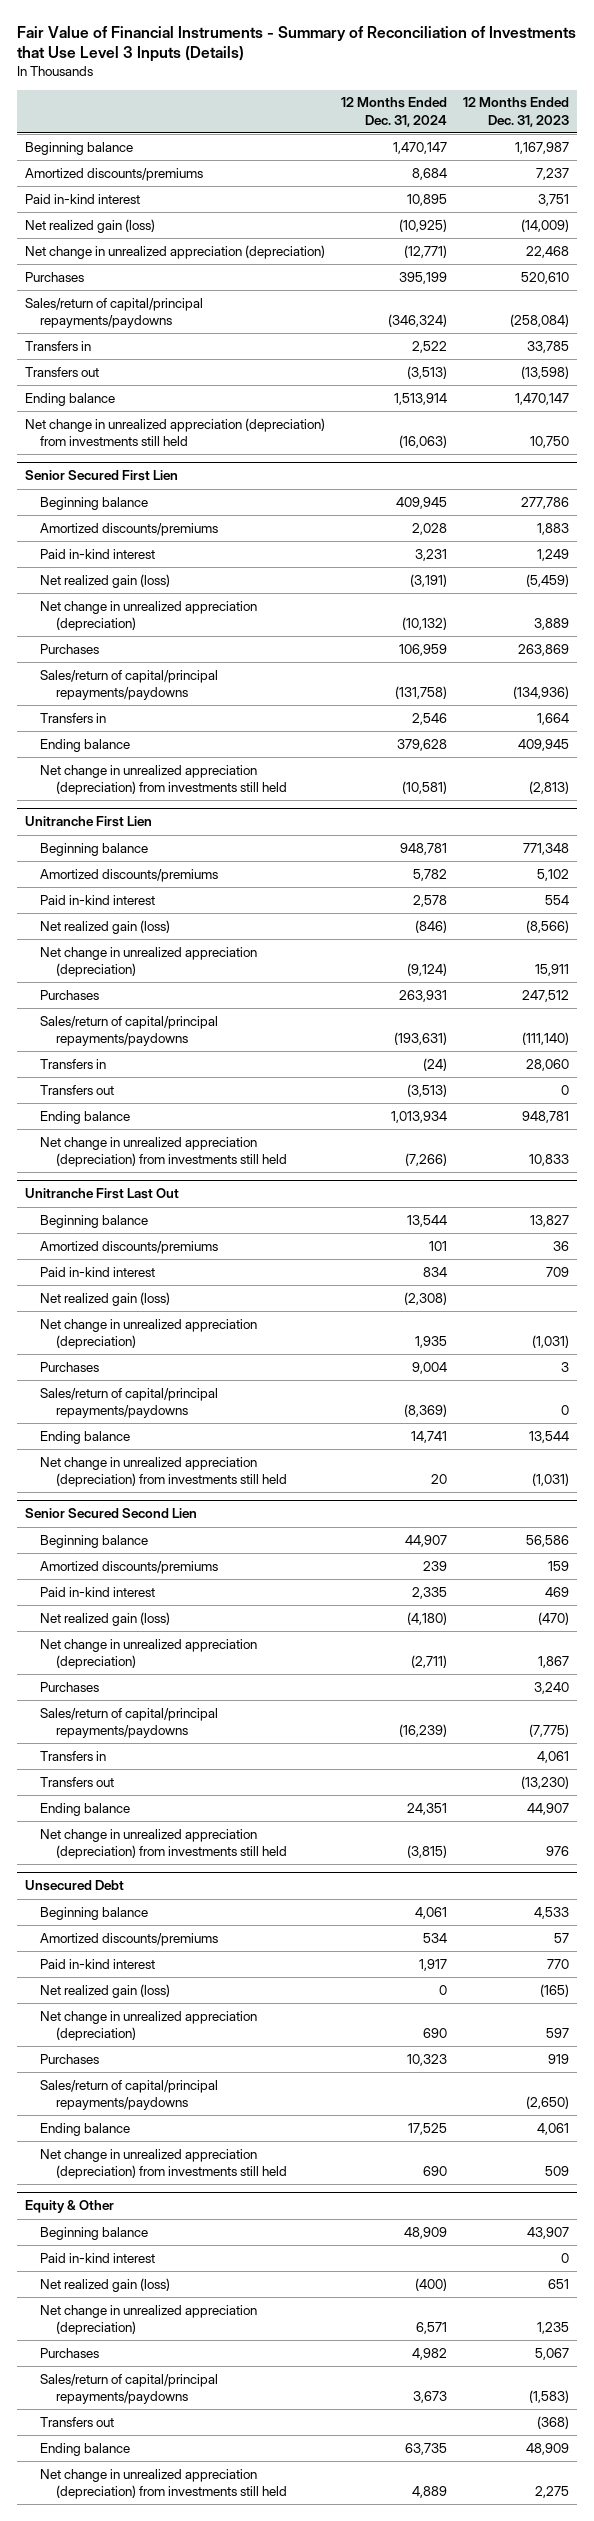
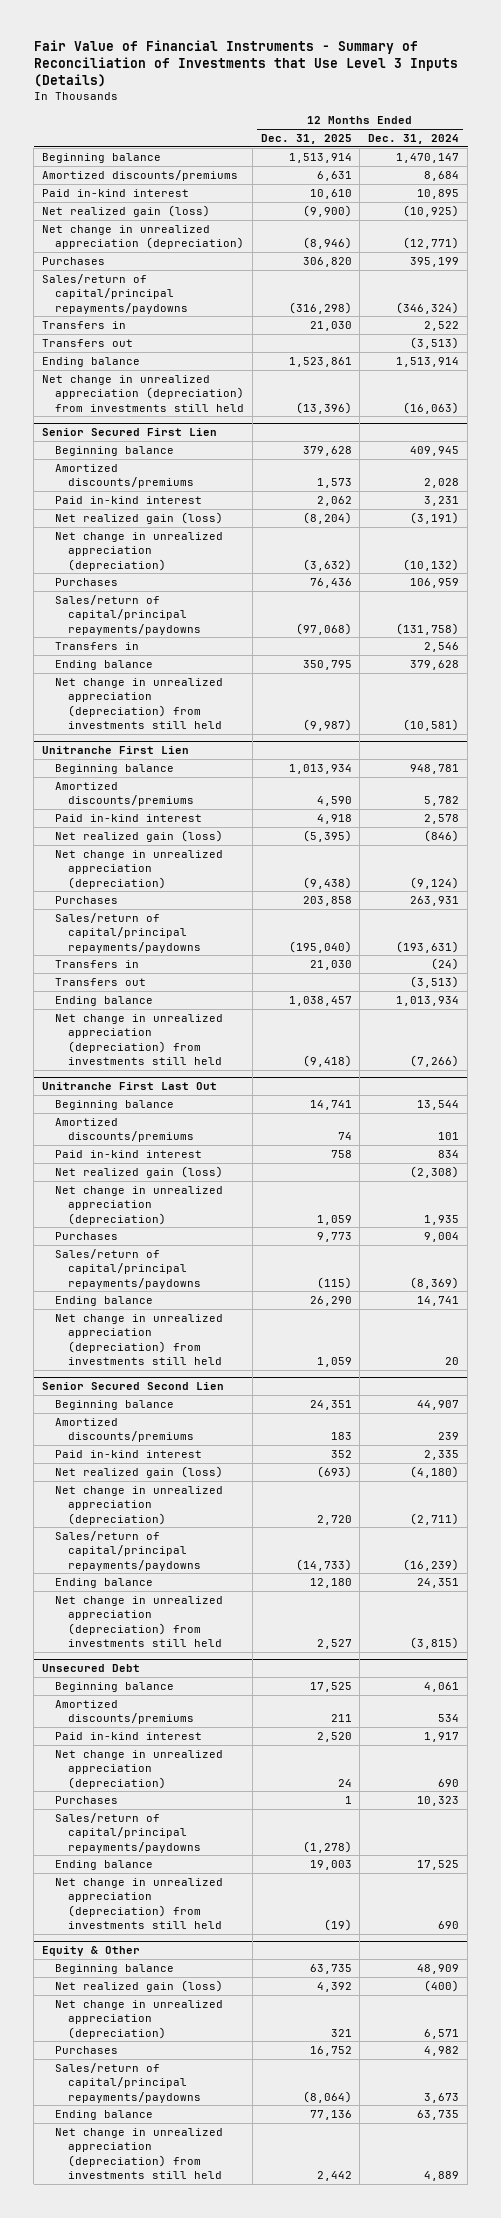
[462,97,569,127] 12 Months Ended Dec. 31, 2023 -> none
none -> [260,133,352,144] Dec. 31, 2025
[40,1681,100,1692] Purchases -> none
[40,1750,107,1761] Transfers in -> none
[40,1776,115,1787] Transfers out -> none
[40,1983,171,1998] Net realized gain (loss) -> none
[40,2252,156,2263] Paid in-kind interest -> none
[40,2416,115,2427] Transfers out -> none

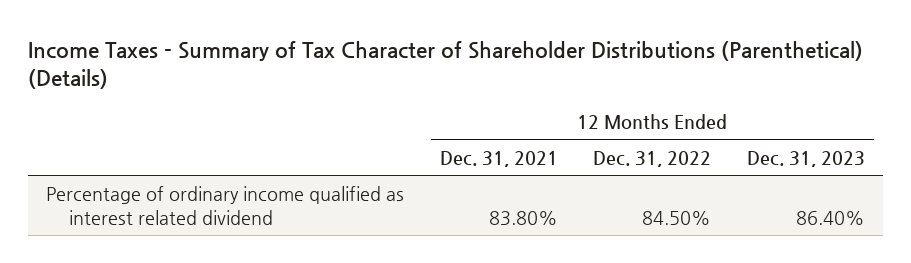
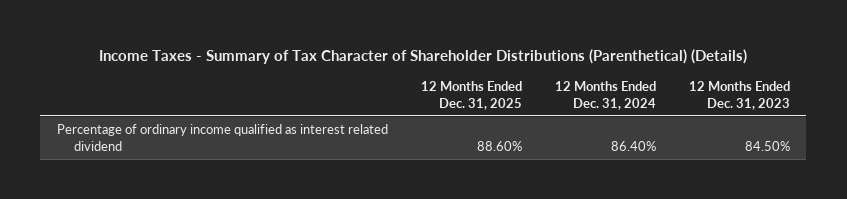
[439,150,558,167] Dec. 31, 2021 -> none
[593,150,712,167] Dec. 31, 2022 -> none
none -> [420,81,522,110] 12 Months Ended Dec. 31, 2025
none -> [554,81,656,110] 12 Months Ended Dec. 31, 2024
[796,210,866,225] 86.40% -> [744,141,790,152] 84.50%

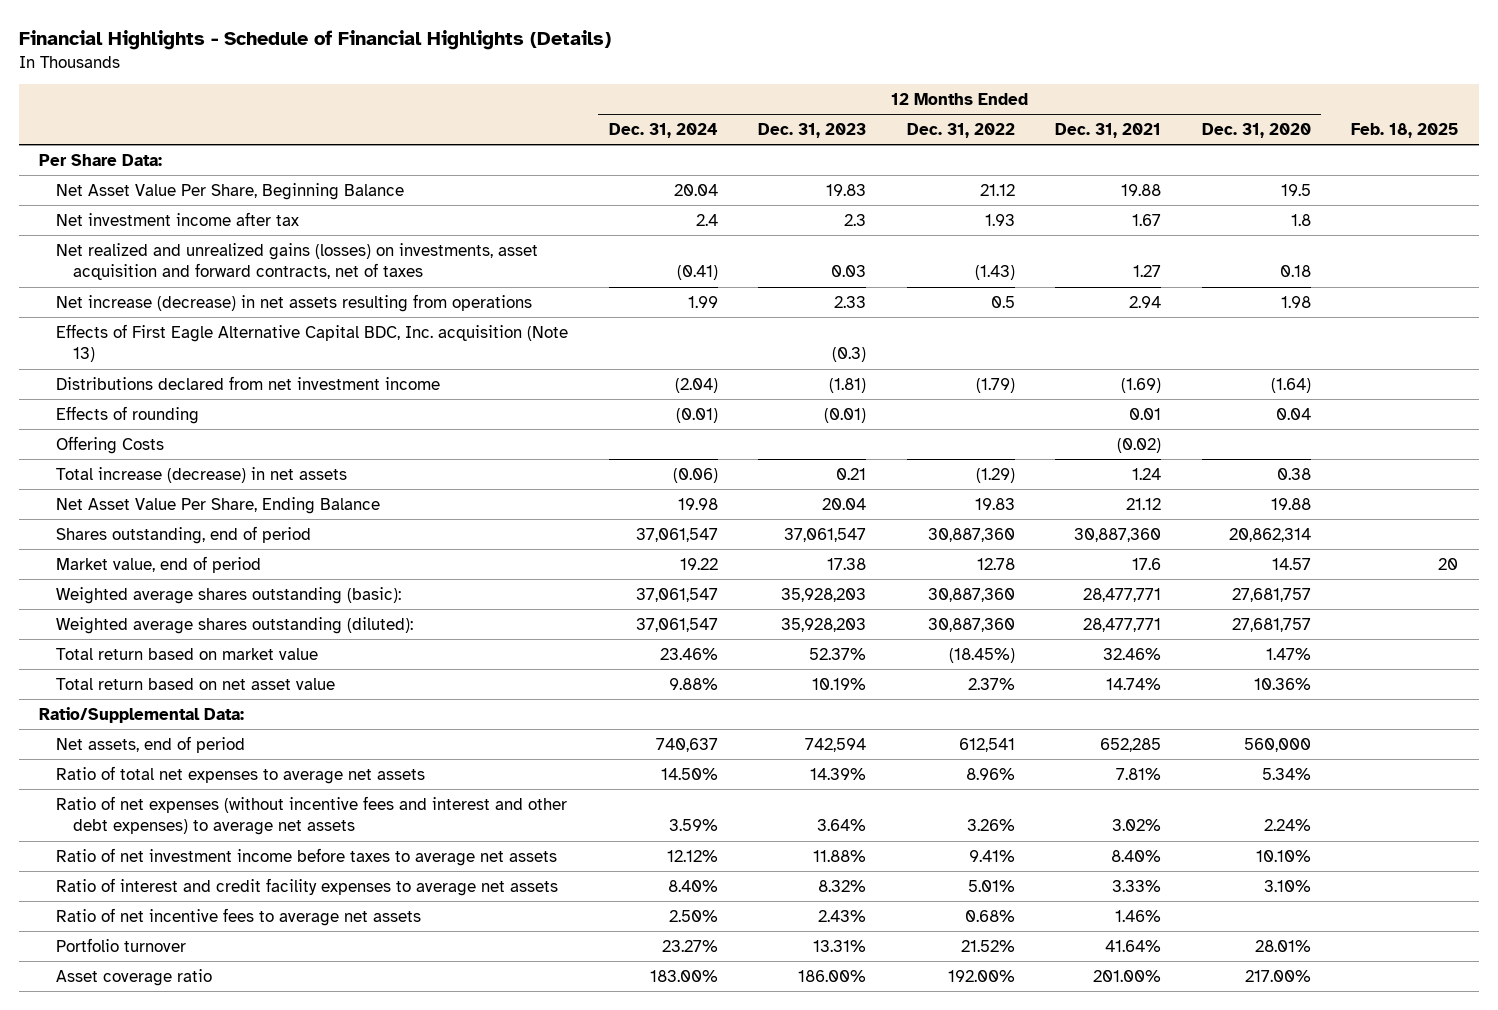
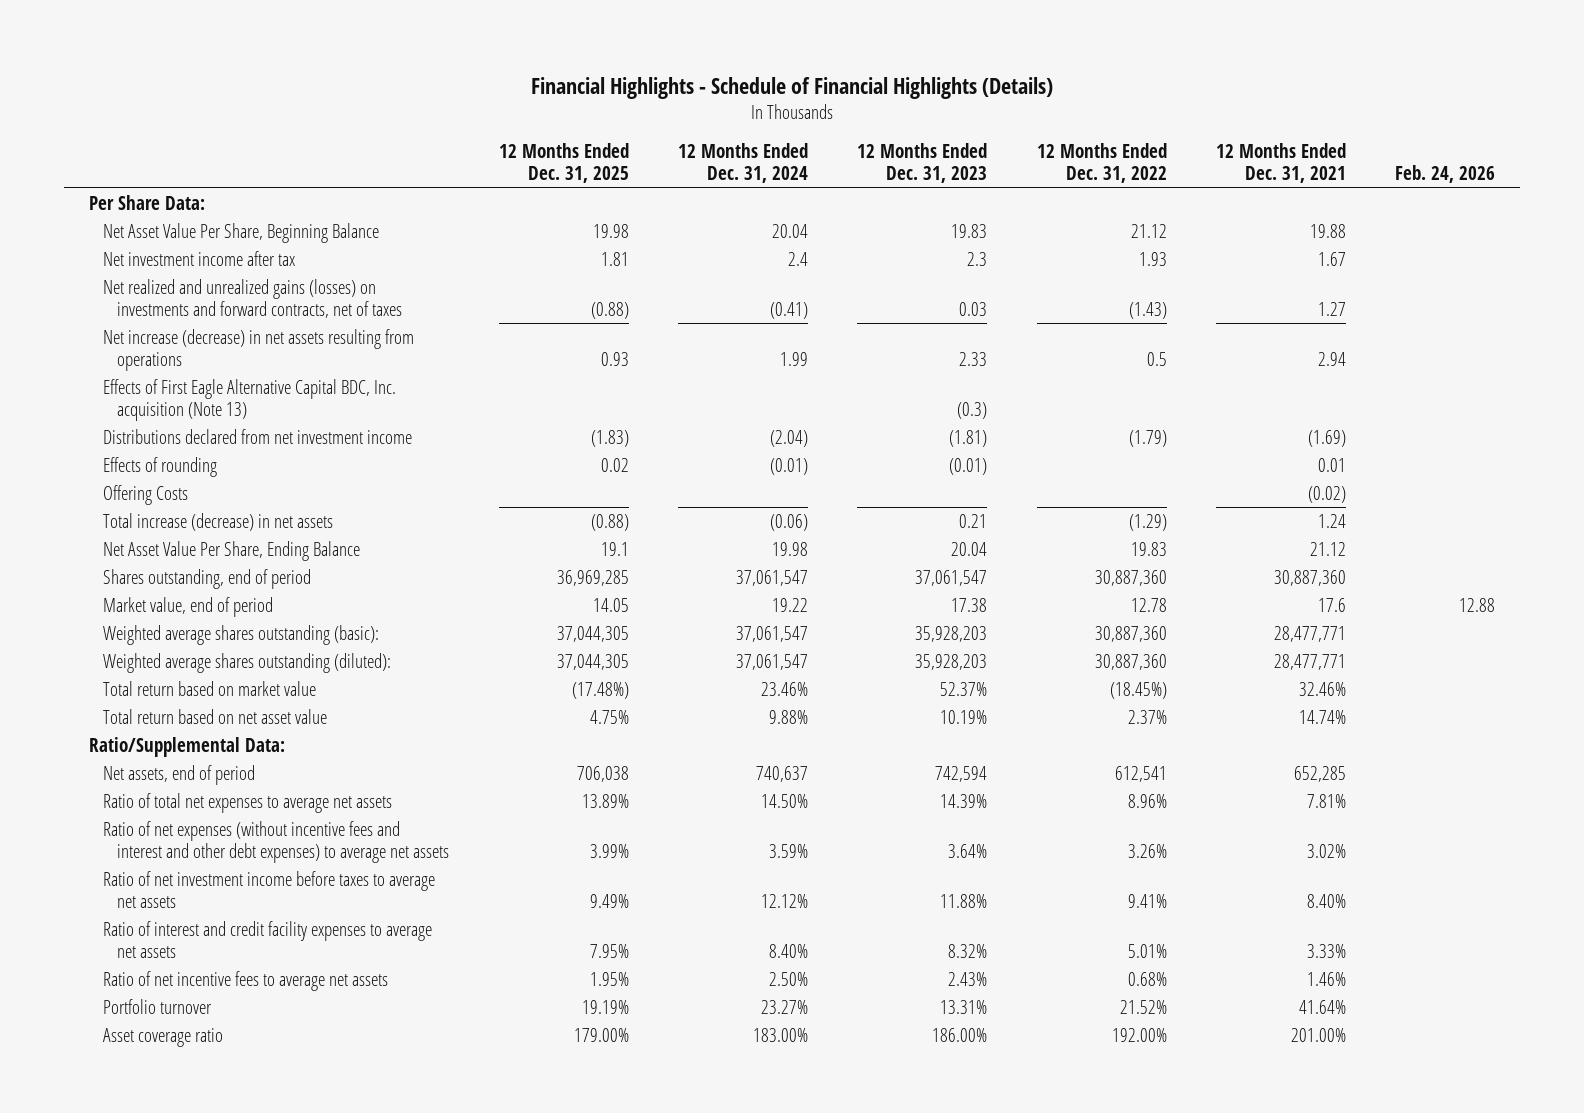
[1201,122,1311,138] Dec. 31, 2020 -> none
[1351,122,1459,138] Feb. 18, 2025 -> none
none -> [498,143,629,184] 12 Months Ended Dec. 31, 2025
none -> [1395,165,1496,184] Feb. 24, 2026
[55,242,538,281] Net realized and unrealized gains (losses) on investments, asset acquisition and forward contracts, net of taxes -> [103,278,403,318] Net realized and unrealized gains (losses) on investments and forward contracts, net of taxes

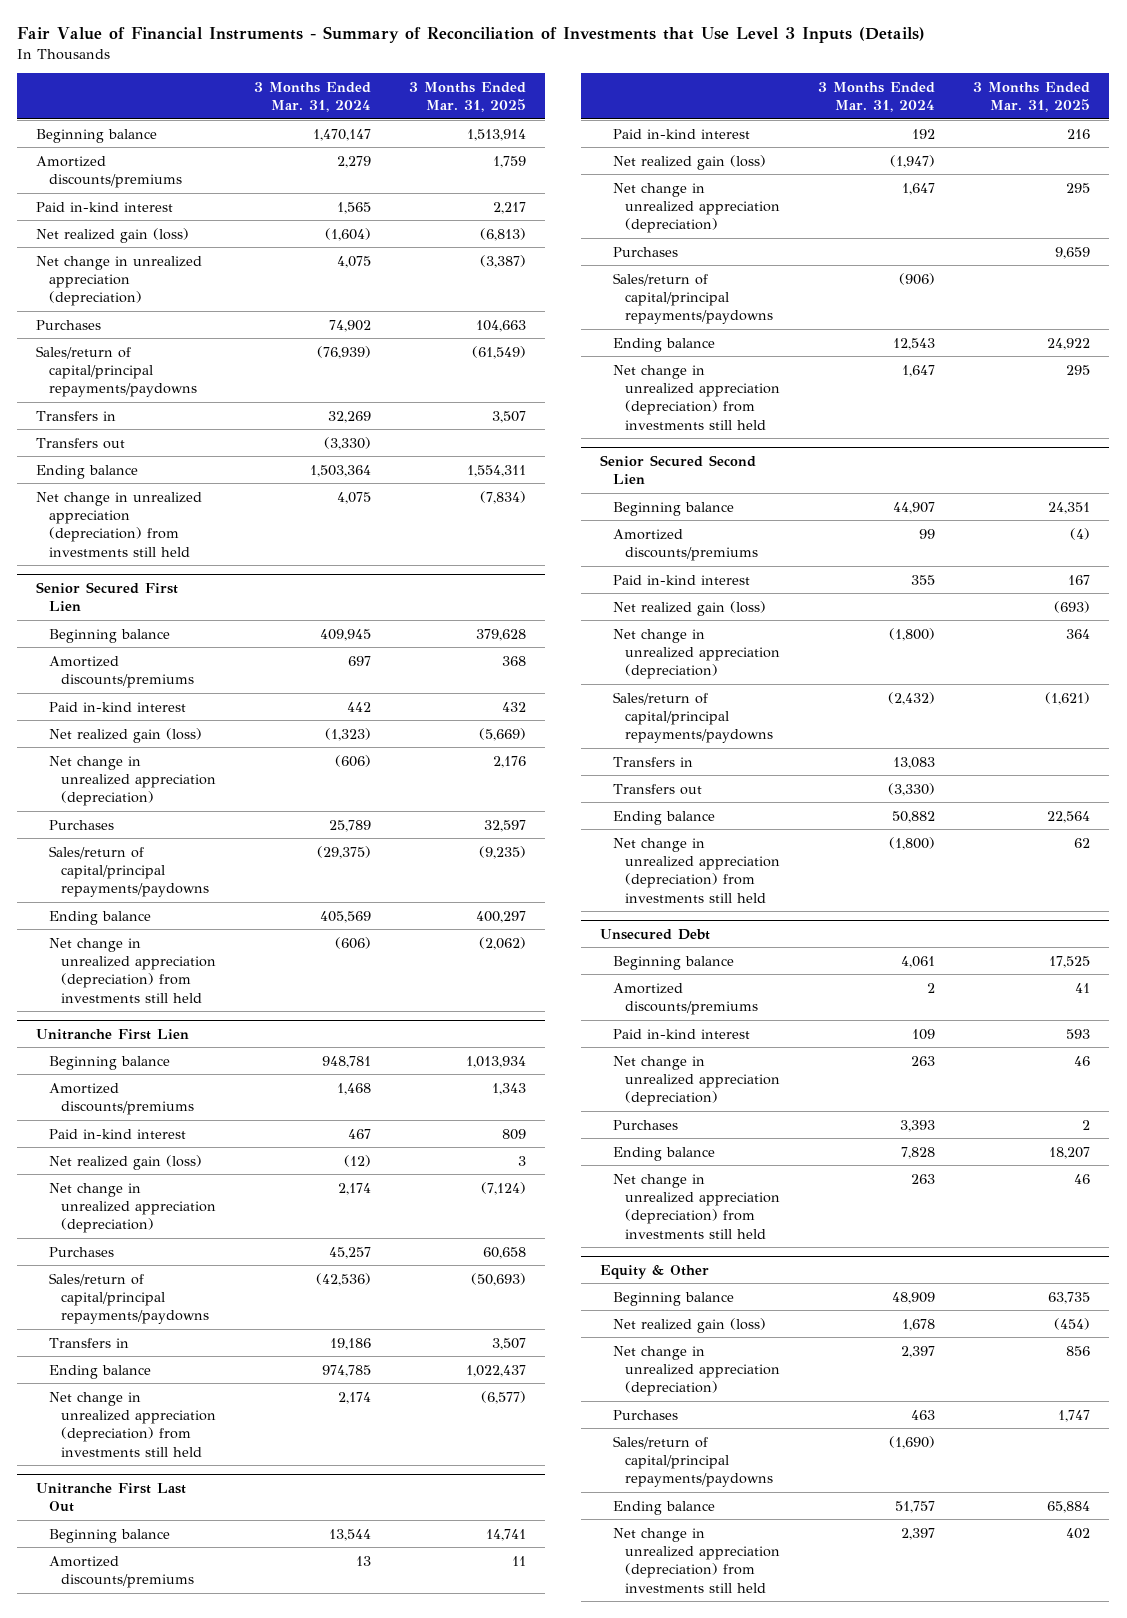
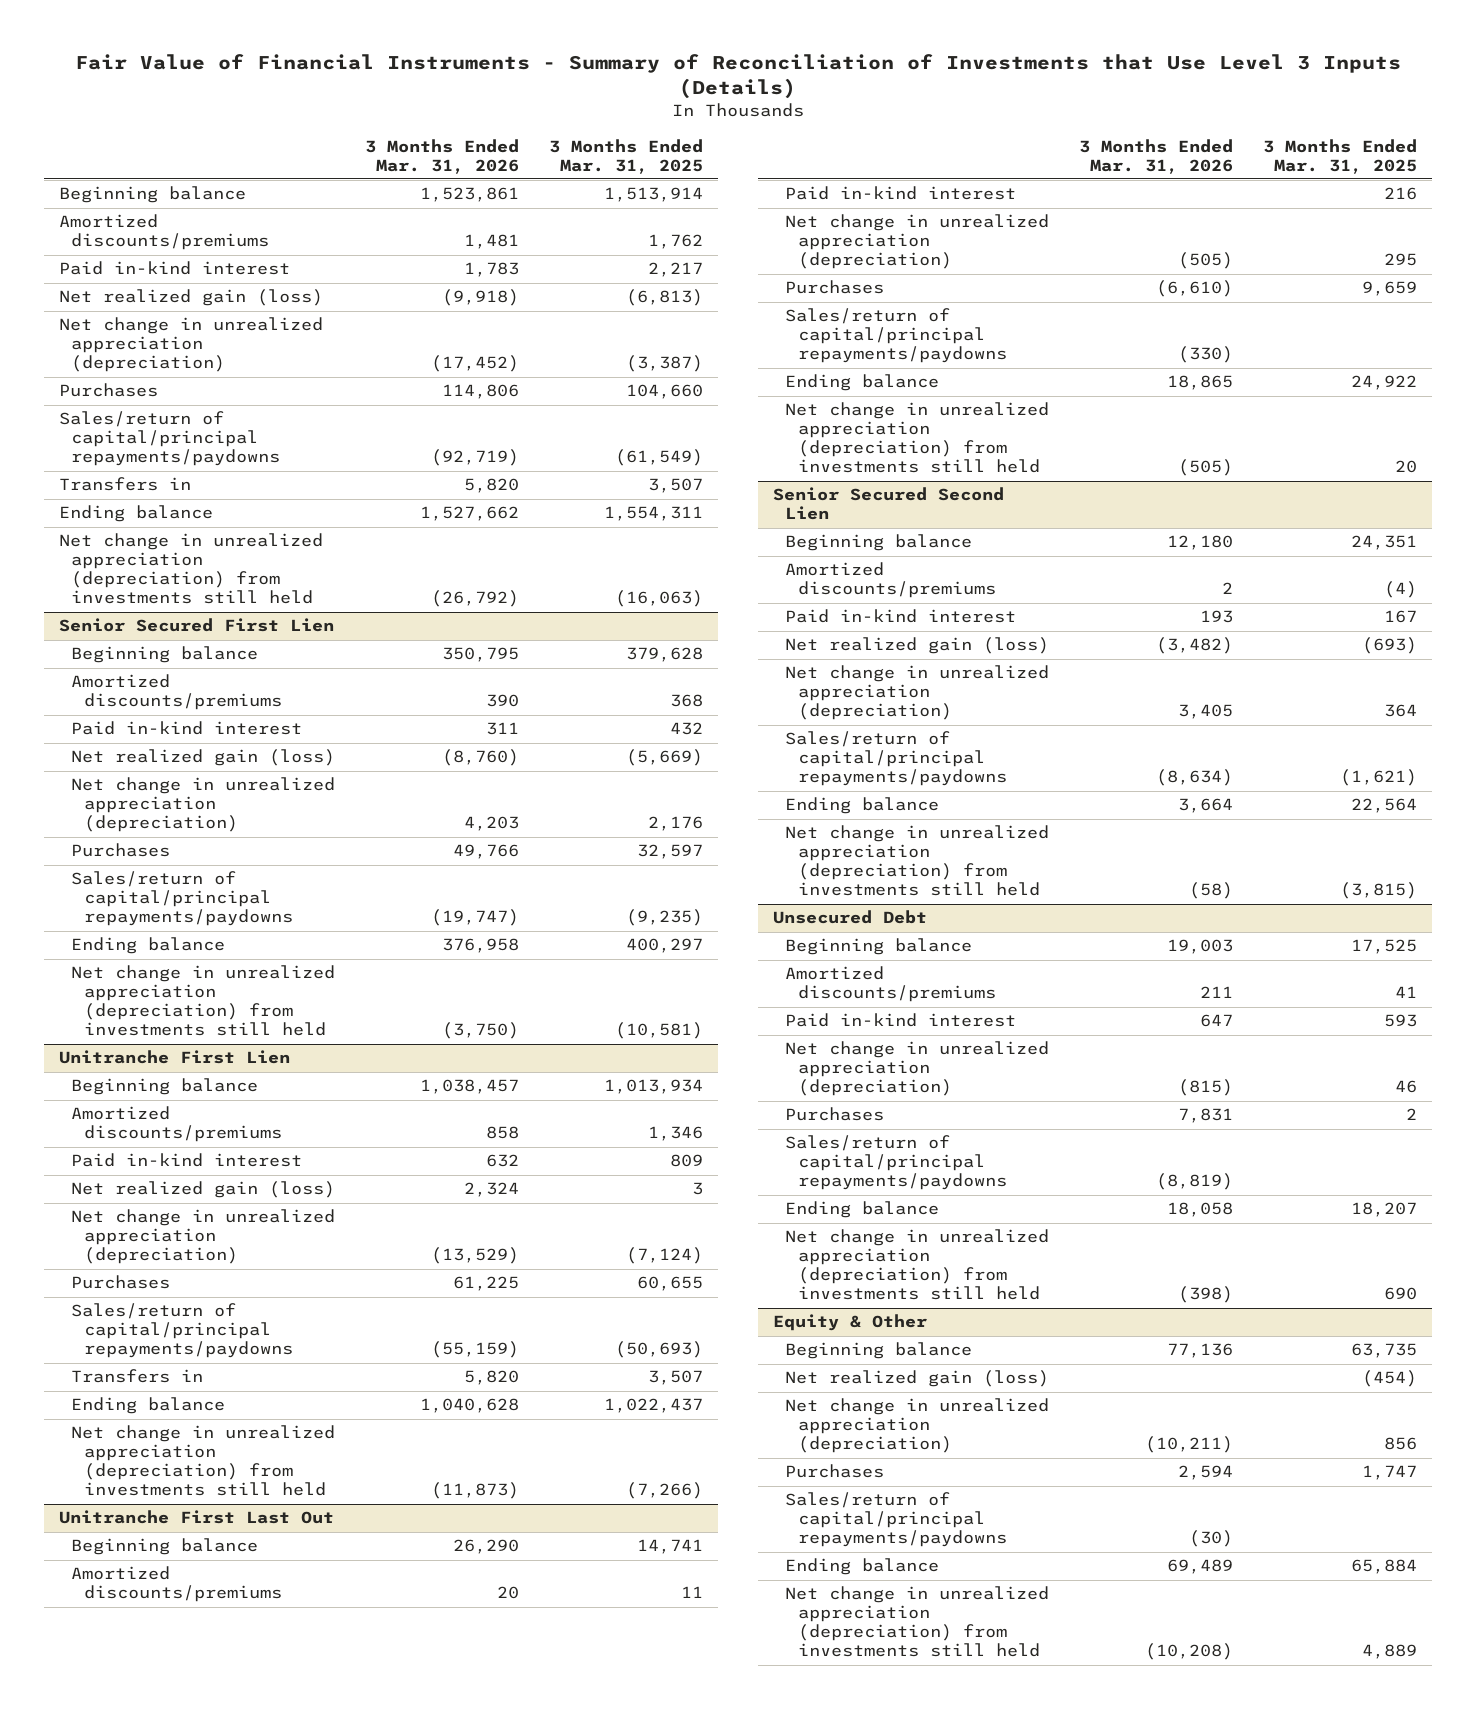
[254,81,372,112] 3 Months Ended Mar. 31, 2024 -> none
none -> [364,138,519,174] 3 Months Ended Mar. 31, 2026
[493,155,527,168] 1,759 -> [647,234,703,250] 1,762
[476,319,527,332] 104,663 -> [625,384,703,400] 104,660
[36,437,126,449] Transfers out -> none
[480,490,527,504] (7,834) -> [614,590,703,608] (16,063)
[479,936,527,950] (2,062) -> [614,1022,703,1040] (10,581)
[492,1082,527,1095] 1,343 -> [647,1126,703,1142] 1,346
[483,1246,527,1259] 60,658 -> [636,1276,703,1292] 60,655
[481,1390,527,1404] (6,577) -> [625,1482,703,1500] (7,266)
[612,154,766,170] Net realized gain (loss) -> none
[1066,364,1091,375] 295 -> [1394,460,1417,474] 20
[612,756,693,767] Transfers in -> none
[612,783,702,795] Transfers out -> none
[1074,837,1091,848] 62 -> [1339,882,1417,900] (3,815)
none -> [785,1135,1007,1191] Sales/return of capital/principal repayments/paydowns
[1074,1173,1091,1184] 46 -> [1383,1287,1417,1301] 690
[1066,1527,1091,1539] 402 -> [1361,1644,1417,1660] 4,889

